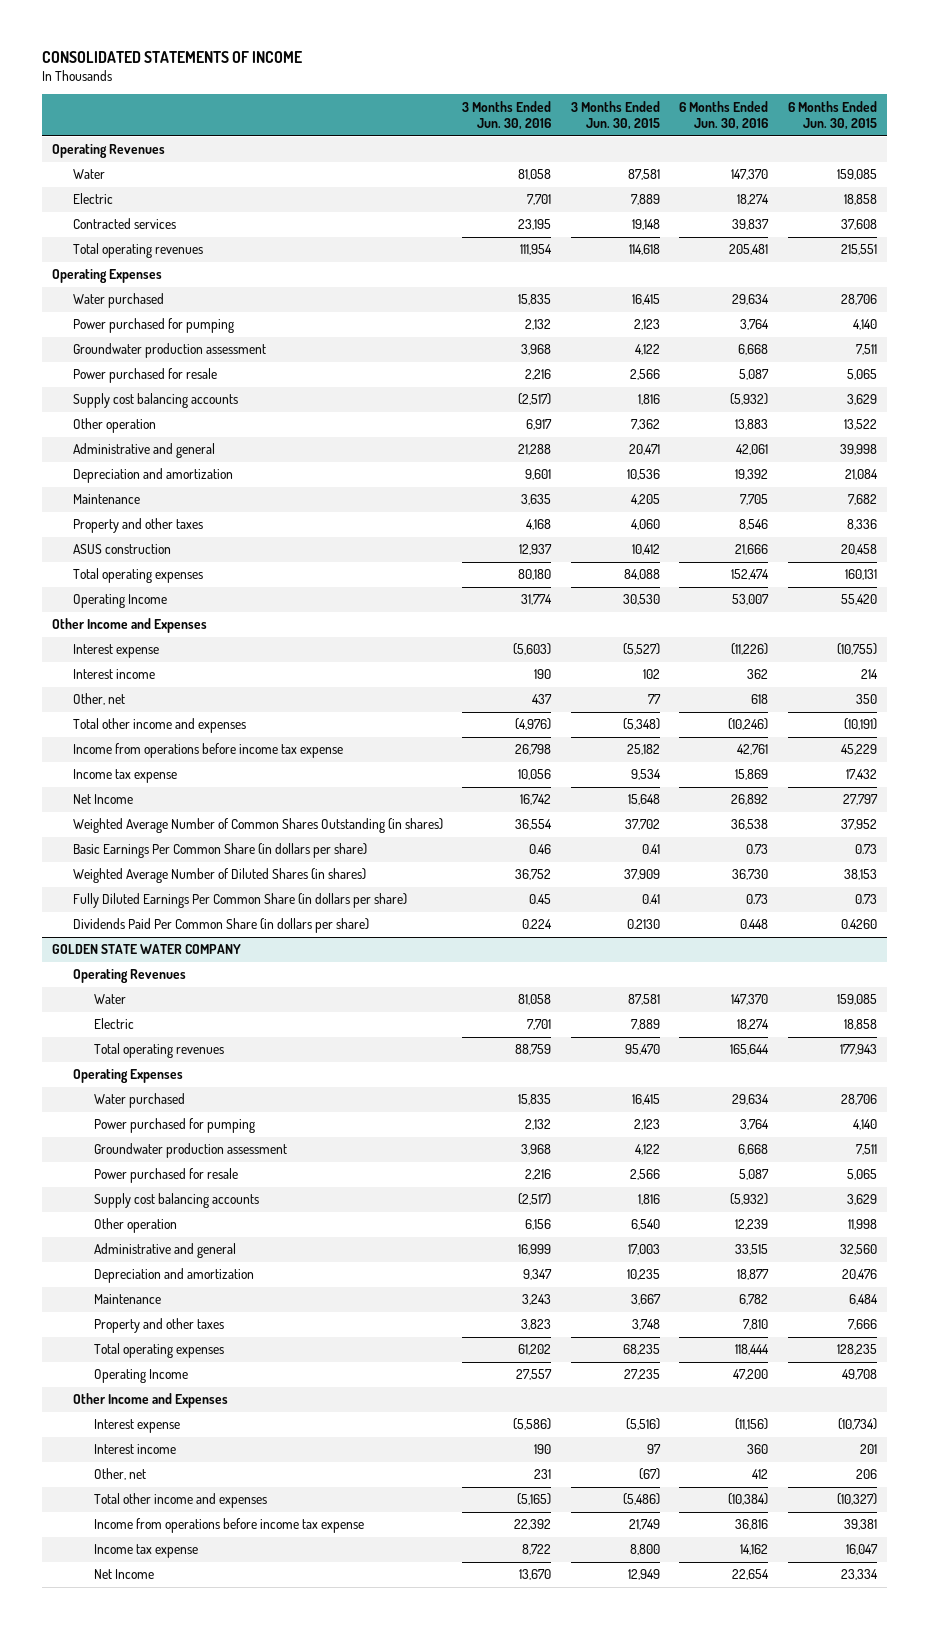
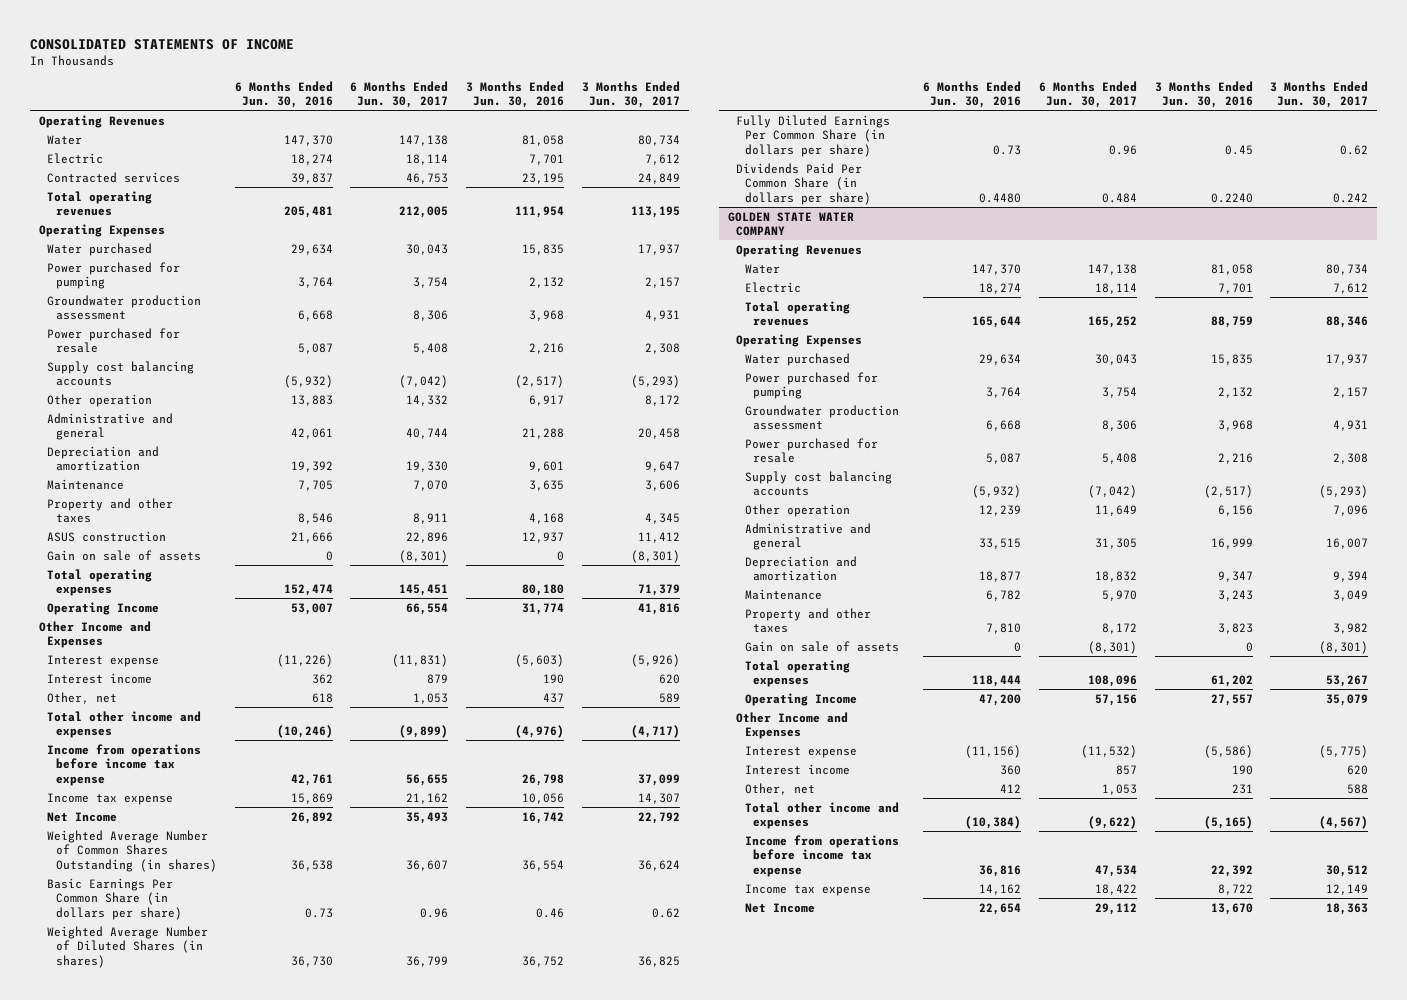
[570,100,660,131] 3 Months Ended Jun. 30, 2015 -> none
[787,100,877,131] 6 Months Ended Jun. 30, 2015 -> none
none -> [350,80,449,109] 6 Months Ended Jun. 30, 2017
none -> [581,80,680,109] 3 Months Ended Jun. 30, 2017
none -> [47,549,202,561] Gain on sale of assets
[522,919,553,930] 0.224 -> [1210,192,1253,203] 0.2240
[740,919,769,930] 0.448 -> [979,192,1022,203] 0.4480
none -> [744,640,899,652] Gain on sale of assets

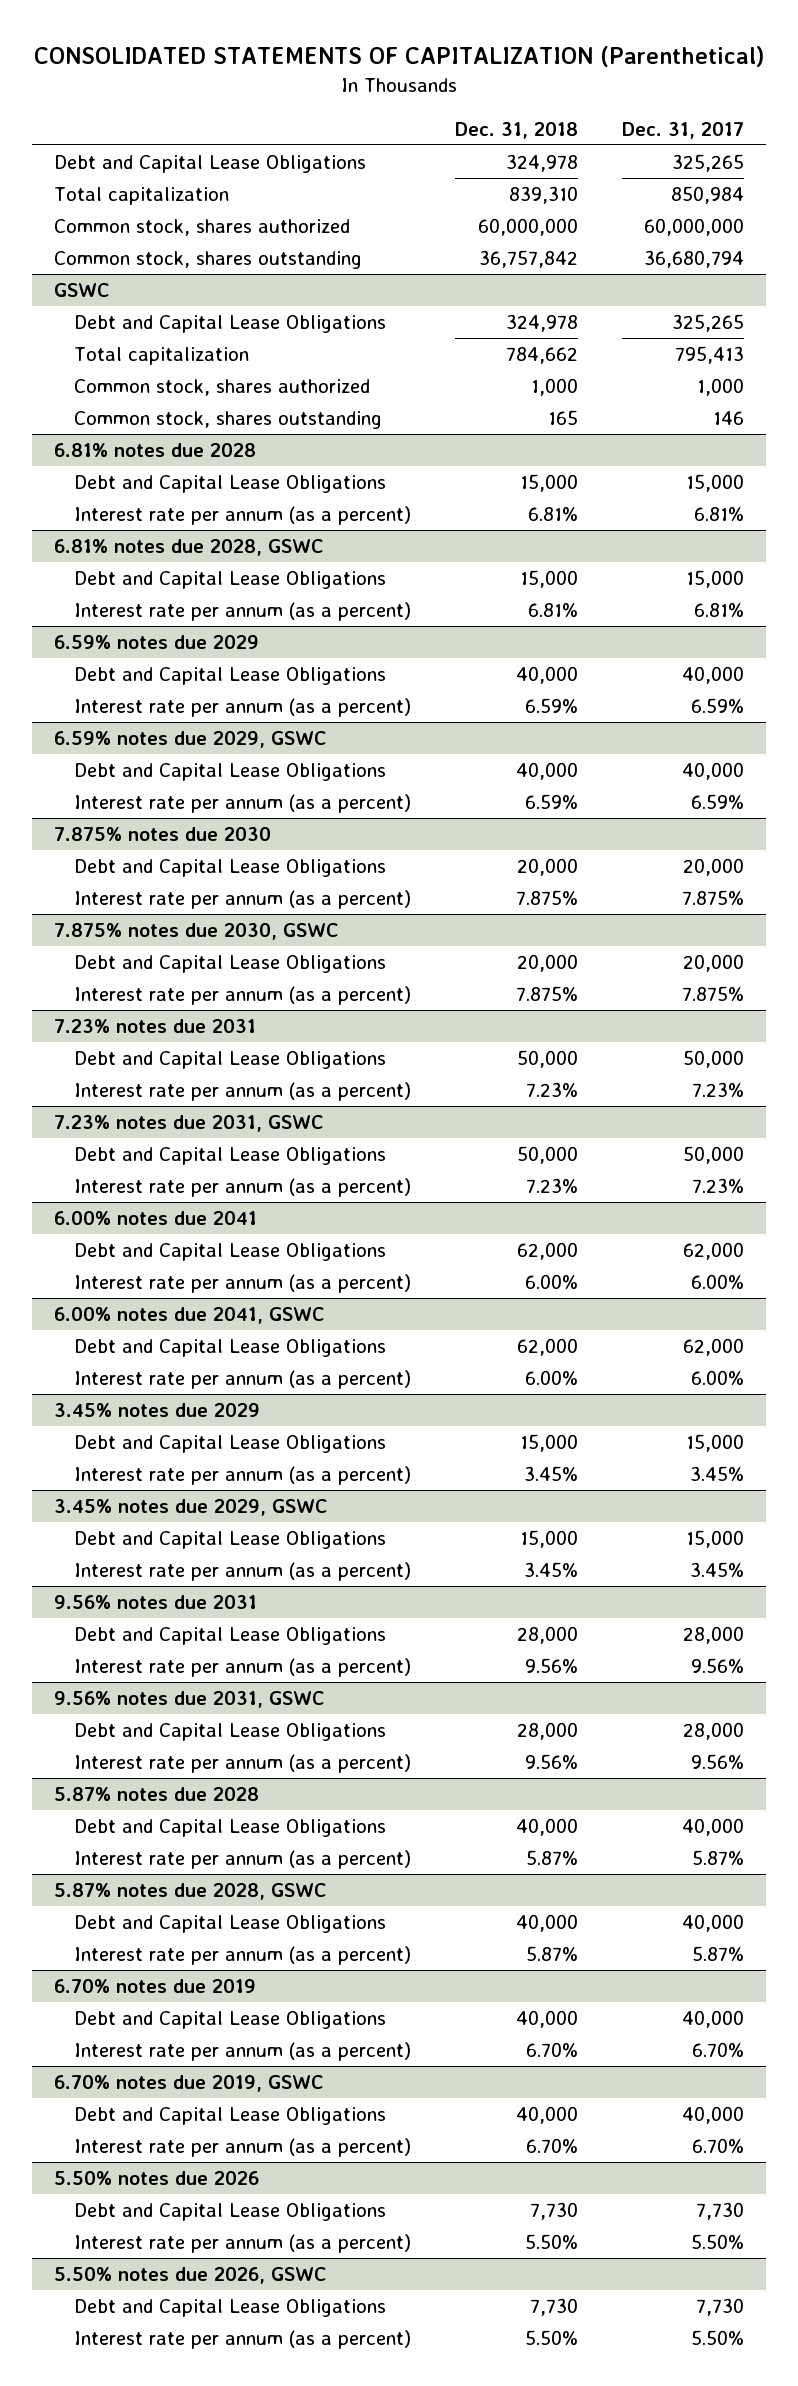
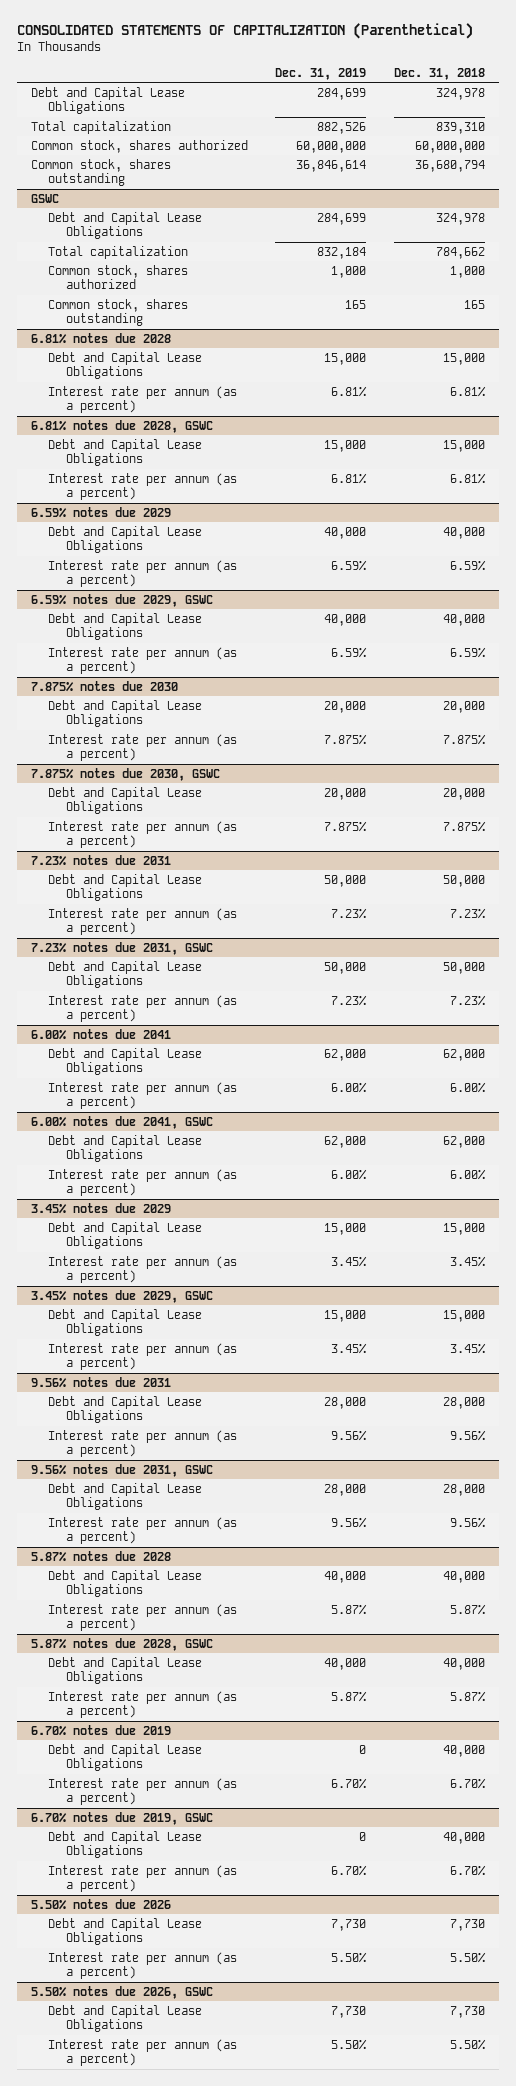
[622,121,745,139] Dec. 31, 2017 -> none
none -> [275,67,367,80] Dec. 31, 2019
[479,250,579,269] 36,757,842 -> [415,159,486,172] 36,680,794

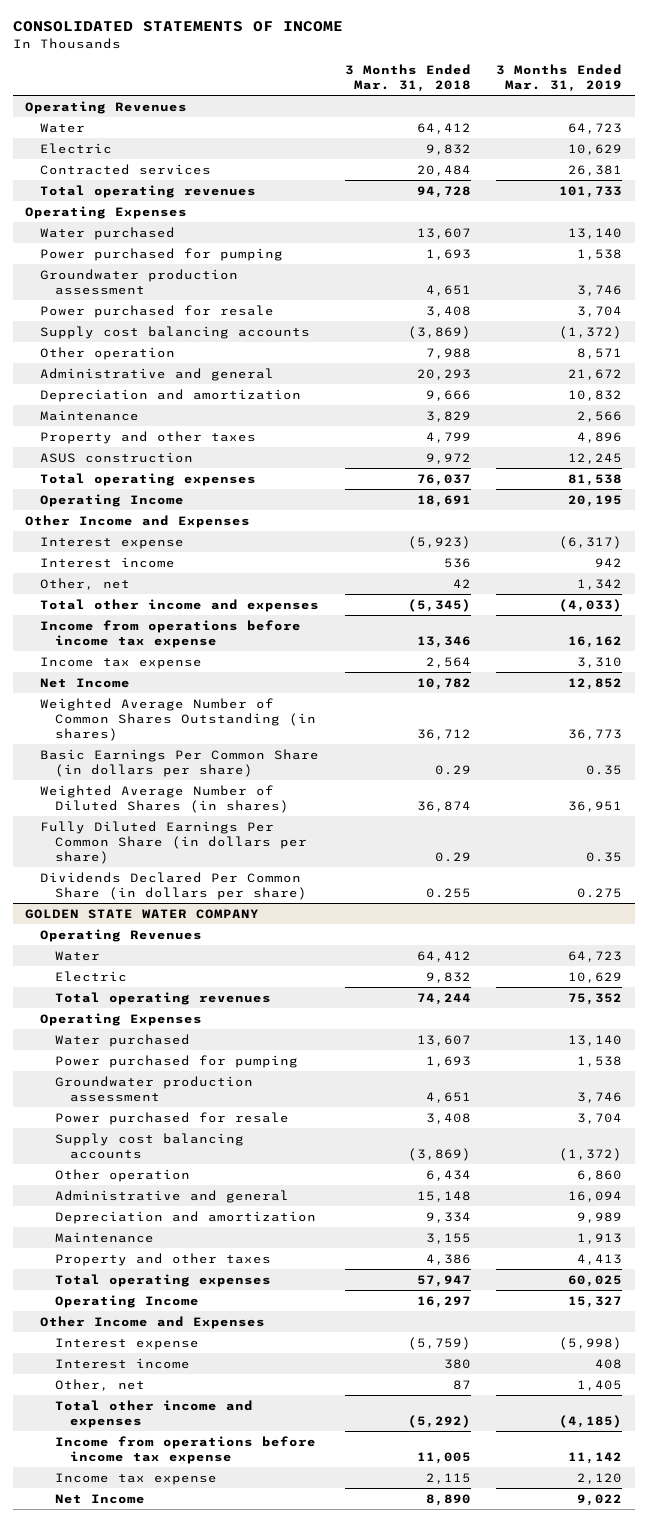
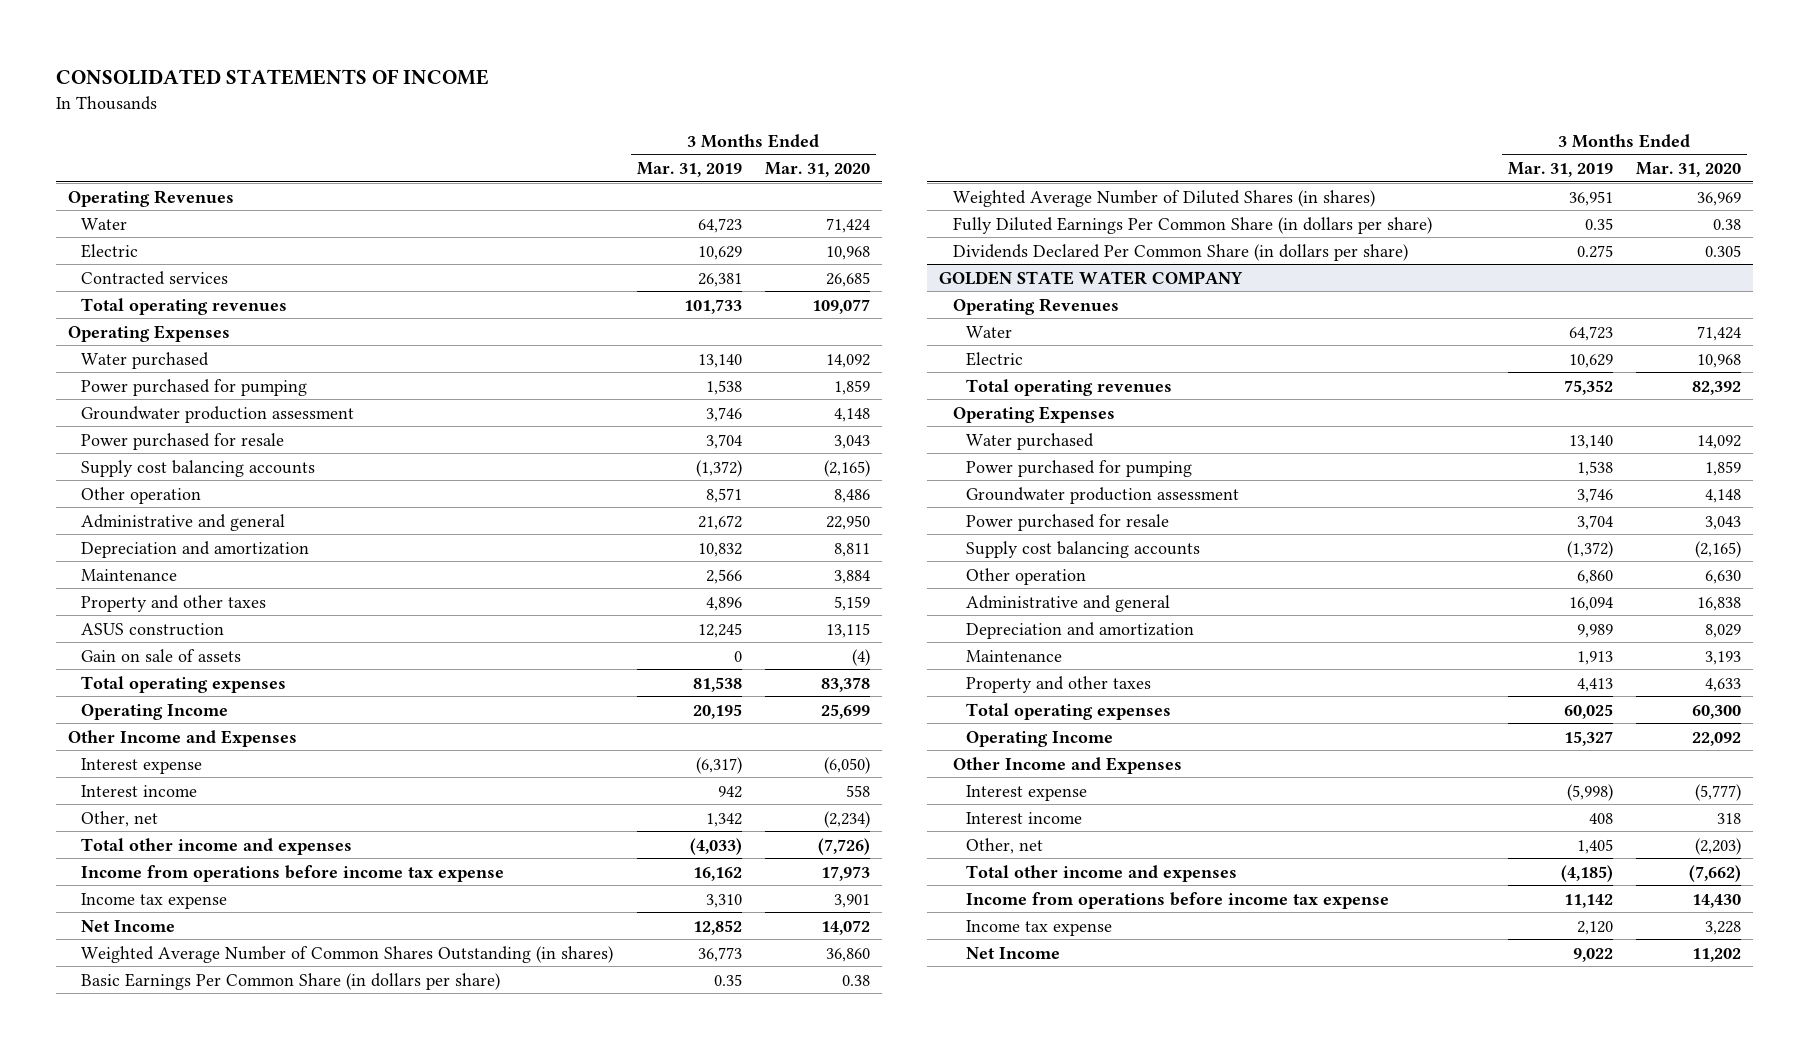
[344,64,471,93] 3 Months Ended Mar. 31, 2018 -> none
none -> [764,162,870,178] Mar. 31, 2020
none -> [81,648,242,662] Gain on sale of assets

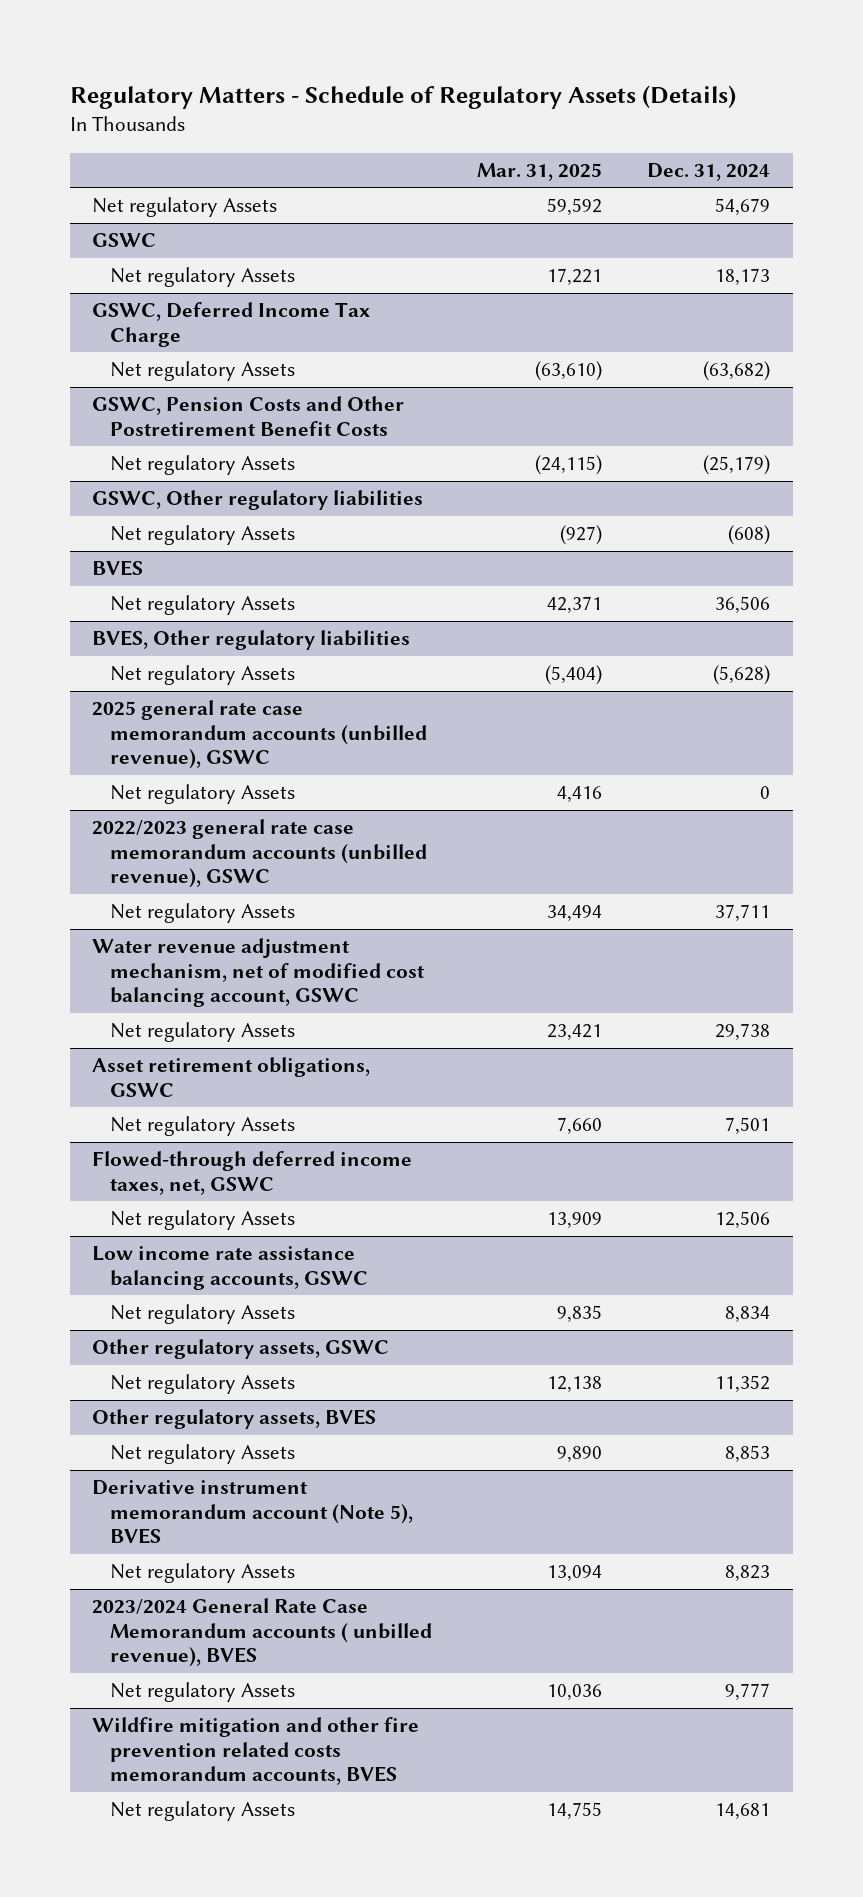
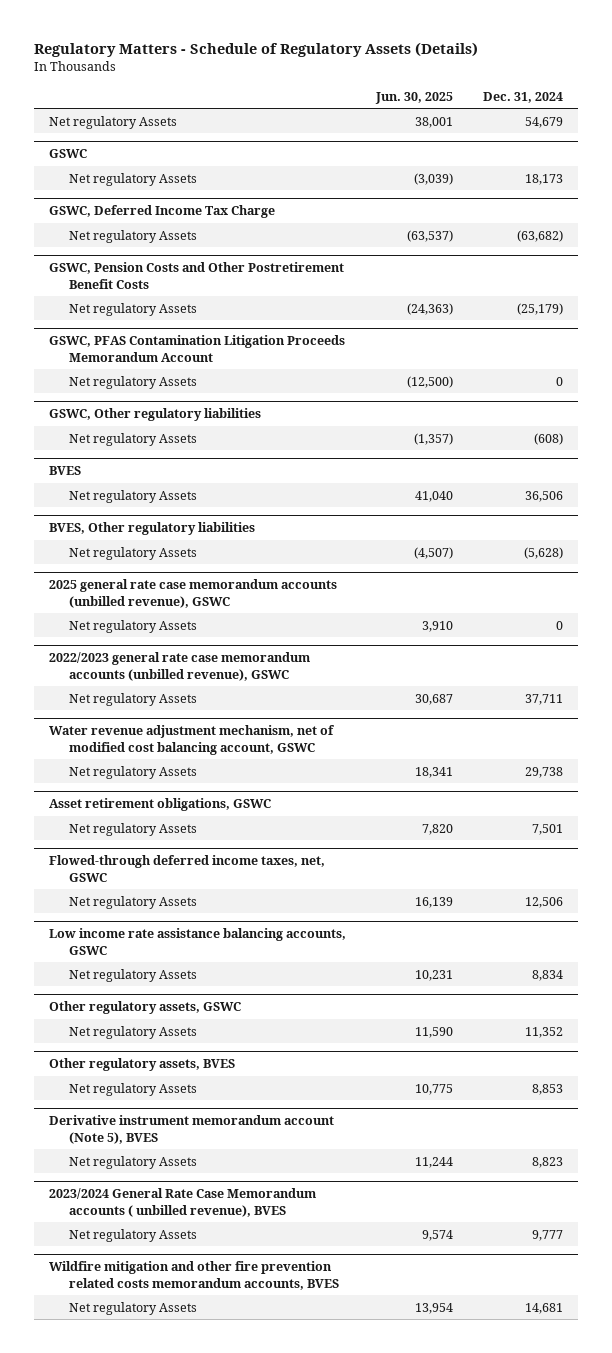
[477,162,603,181] Mar. 31, 2025 -> none
none -> [375,91,454,104] Jun. 30, 2025
none -> [49,335,346,362] GSWC, PFAS Contamination Litigation Proceeds Memorandum Account
none -> [69,375,198,389] Net regulatory Assets

